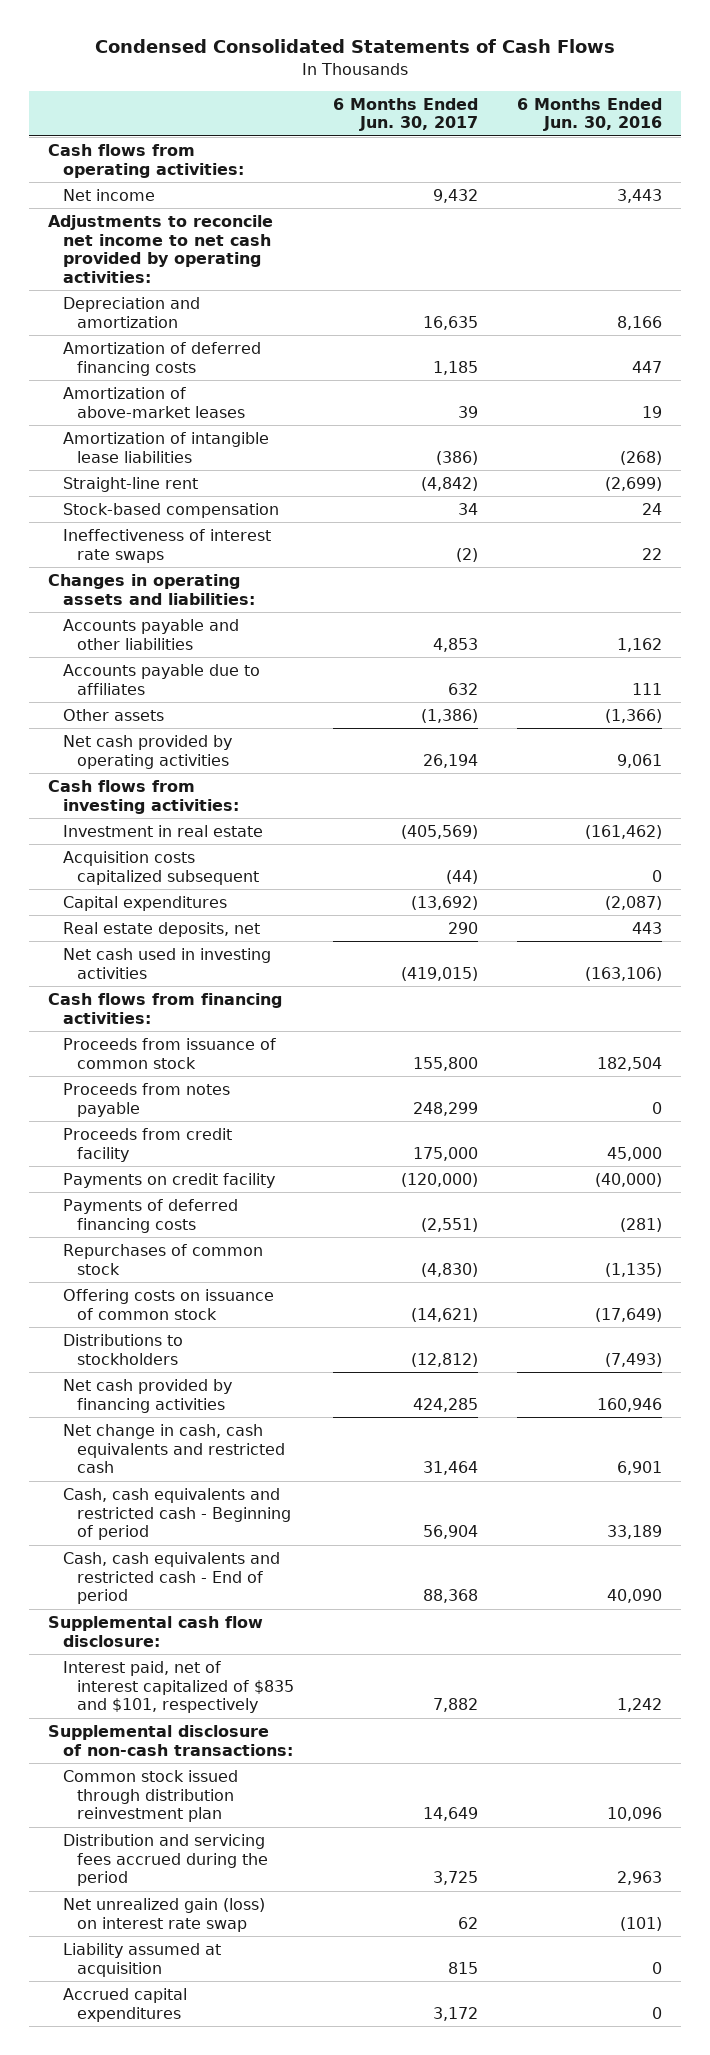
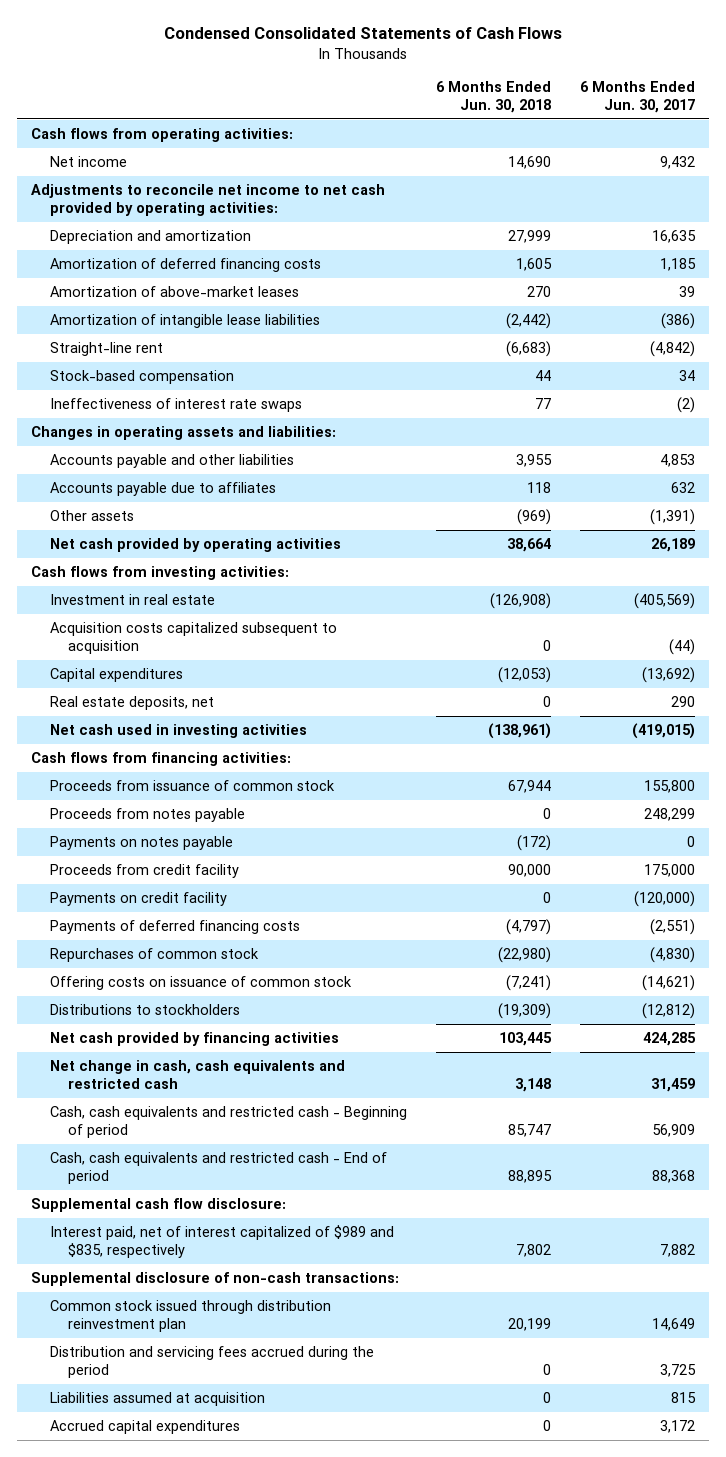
[516,97,662,132] 6 Months Ended Jun. 30, 2016 -> none
none -> [435,80,551,114] 6 Months Ended Jun. 30, 2018
[420,708,478,723] (1,386) -> [649,508,695,525] (1,391)
[422,753,478,768] 26,194 -> [650,537,695,552] 26,189
[62,850,260,885] Acquisition costs capitalized subsequent -> [49,621,337,655] Acquisition costs capitalized subsequent to acquisition
none -> [49,835,233,850] Payments on notes payable
[422,1461,478,1476] 31,464 -> [650,1078,695,1093] 31,459
[422,1525,478,1540] 56,904 -> [651,1124,695,1138] 56,909
[62,1660,295,1714] Interest paid, net of interest capitalized of $835 and $101, respectively -> [49,1224,394,1259] Interest paid, net of interest capitalized of $989 and $835, respectively
[62,1897,265,1932] Net unrealized gain (loss) on interest rate swap -> none
[62,1942,221,1977] Liability assumed at acquisition -> [49,1391,265,1406] Liabilities assumed at acquisition

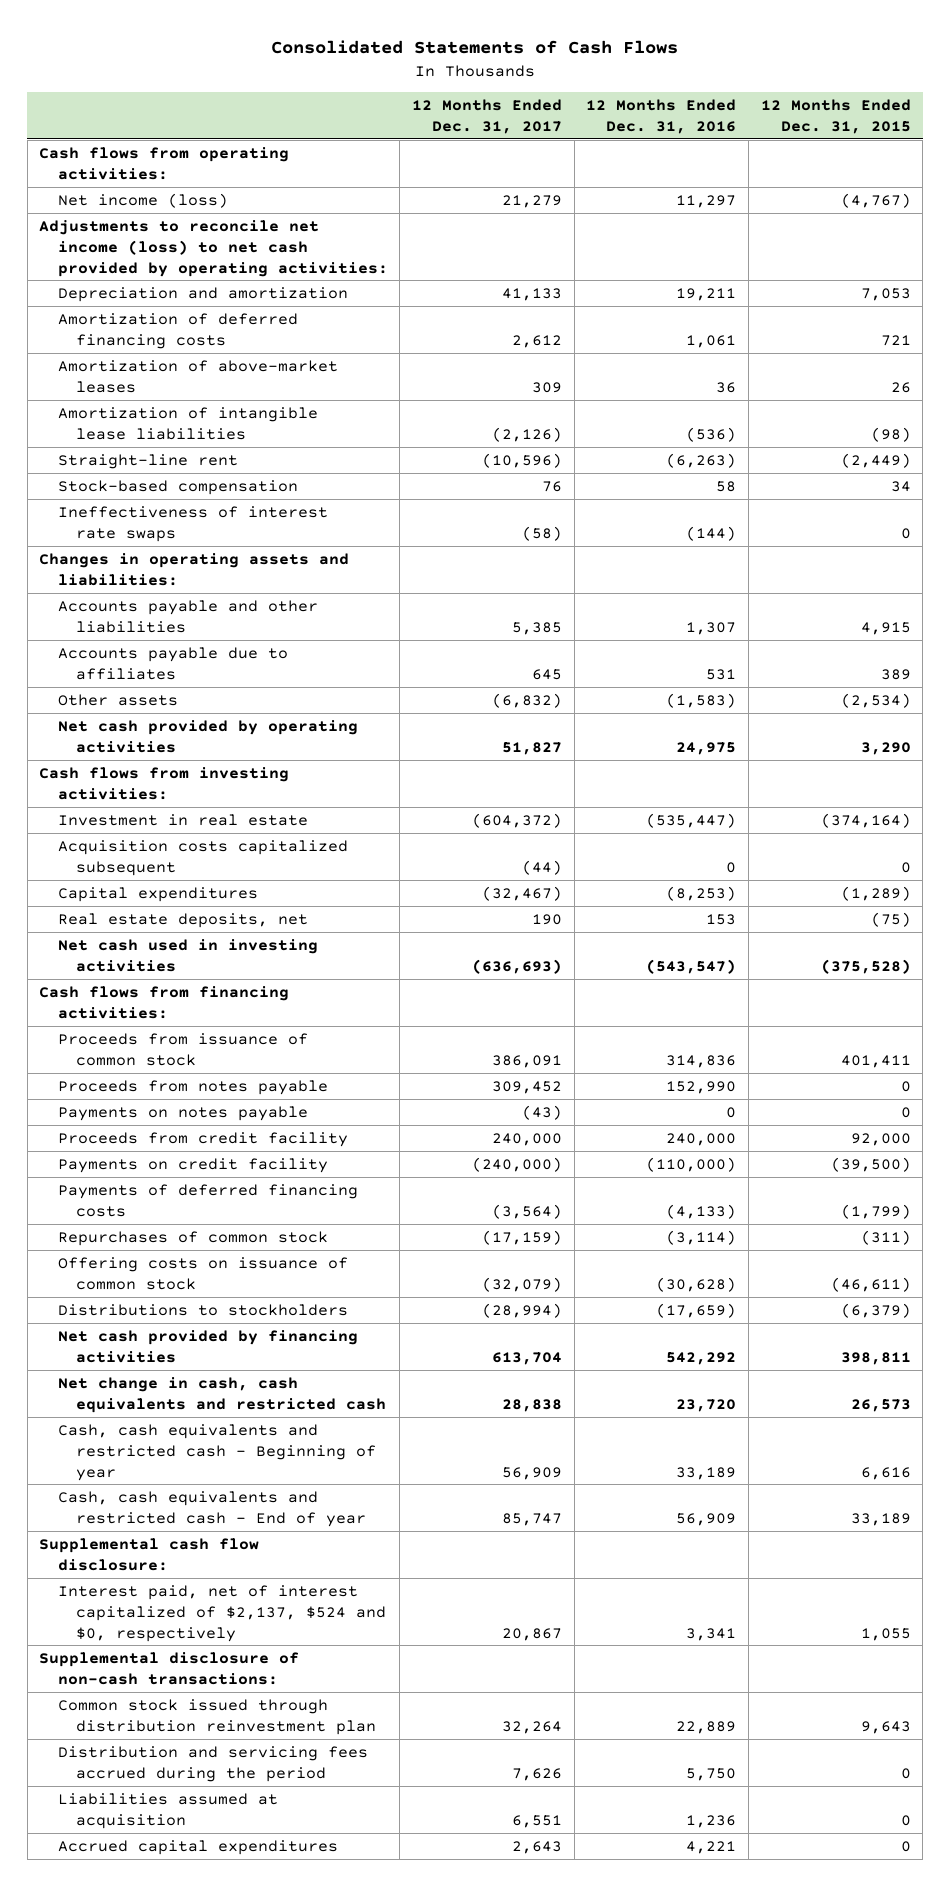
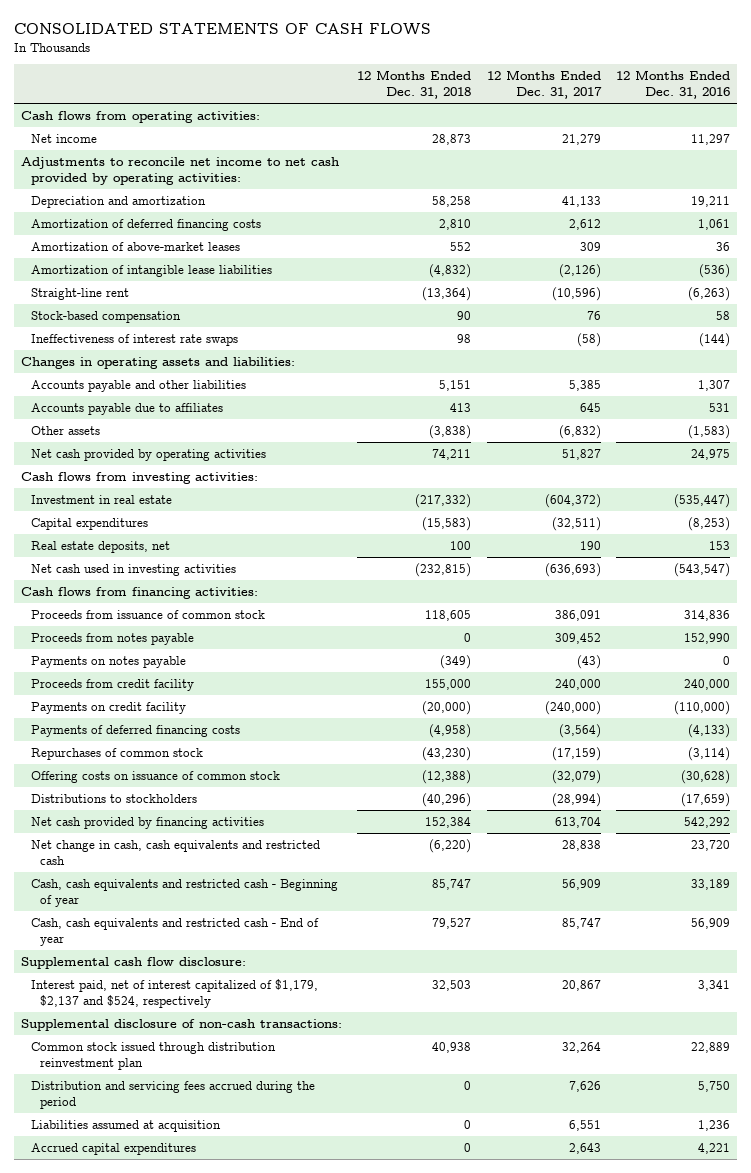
[270,39,678,54] Consolidated Statements of Cash Flows -> [13,22,431,35] CONSOLIDATED STATEMENTS OF CASH FLOWS
[760,99,911,134] 12 Months Ended Dec. 31, 2015 -> none
none -> [357,70,472,100] 12 Months Ended Dec. 31, 2018
[57,192,228,208] Net income (loss) -> [30,133,97,143] Net income
[39,219,388,277] Adjustments to reconcile net income (loss) to net cash provided by operating activities: -> [21,156,340,185] Adjustments to reconcile net income to net cash provided by operating activities:
[57,839,348,876] Acquisition costs capitalized subsequent -> none
[481,885,562,901] (32,467) -> [551,516,601,531] (32,511)
[57,1584,386,1642] Interest paid, net of interest capitalized of $2,137, $524 and $0, respectively -> [30,978,318,1008] Interest paid, net of interest capitalized of $1,179, $2,137 and $524, respectively

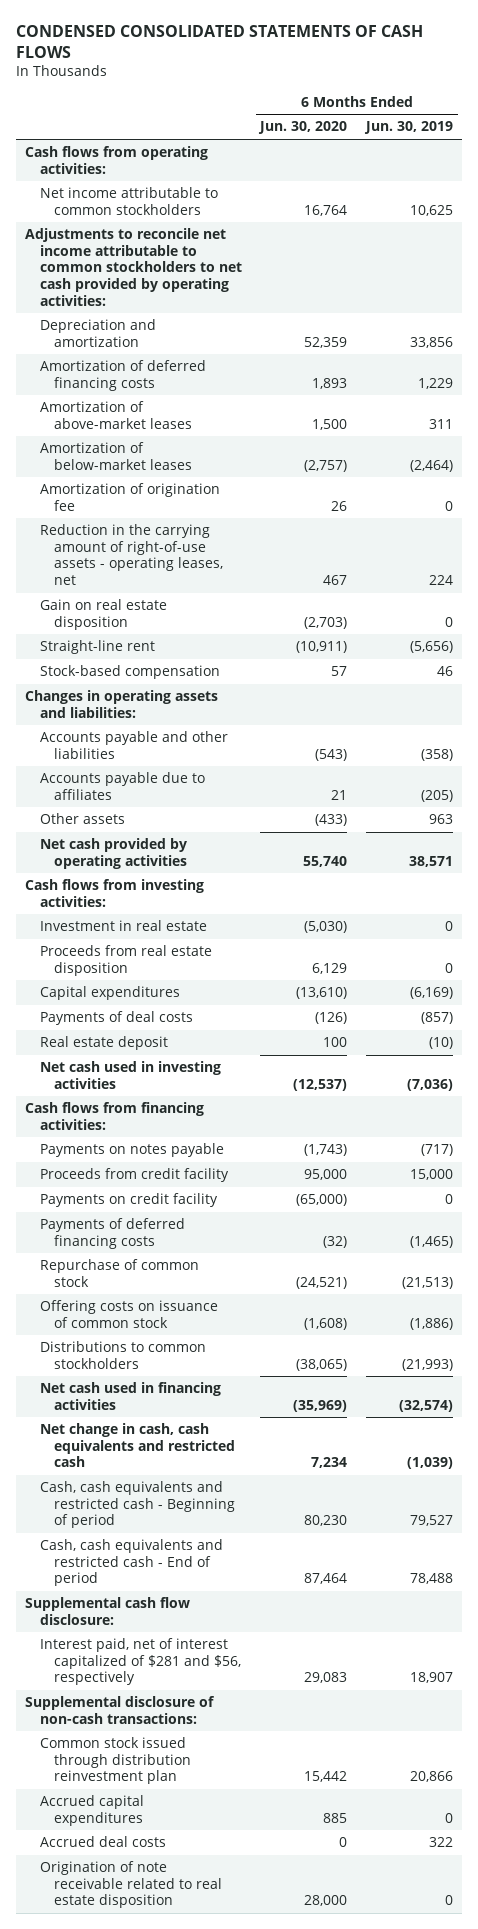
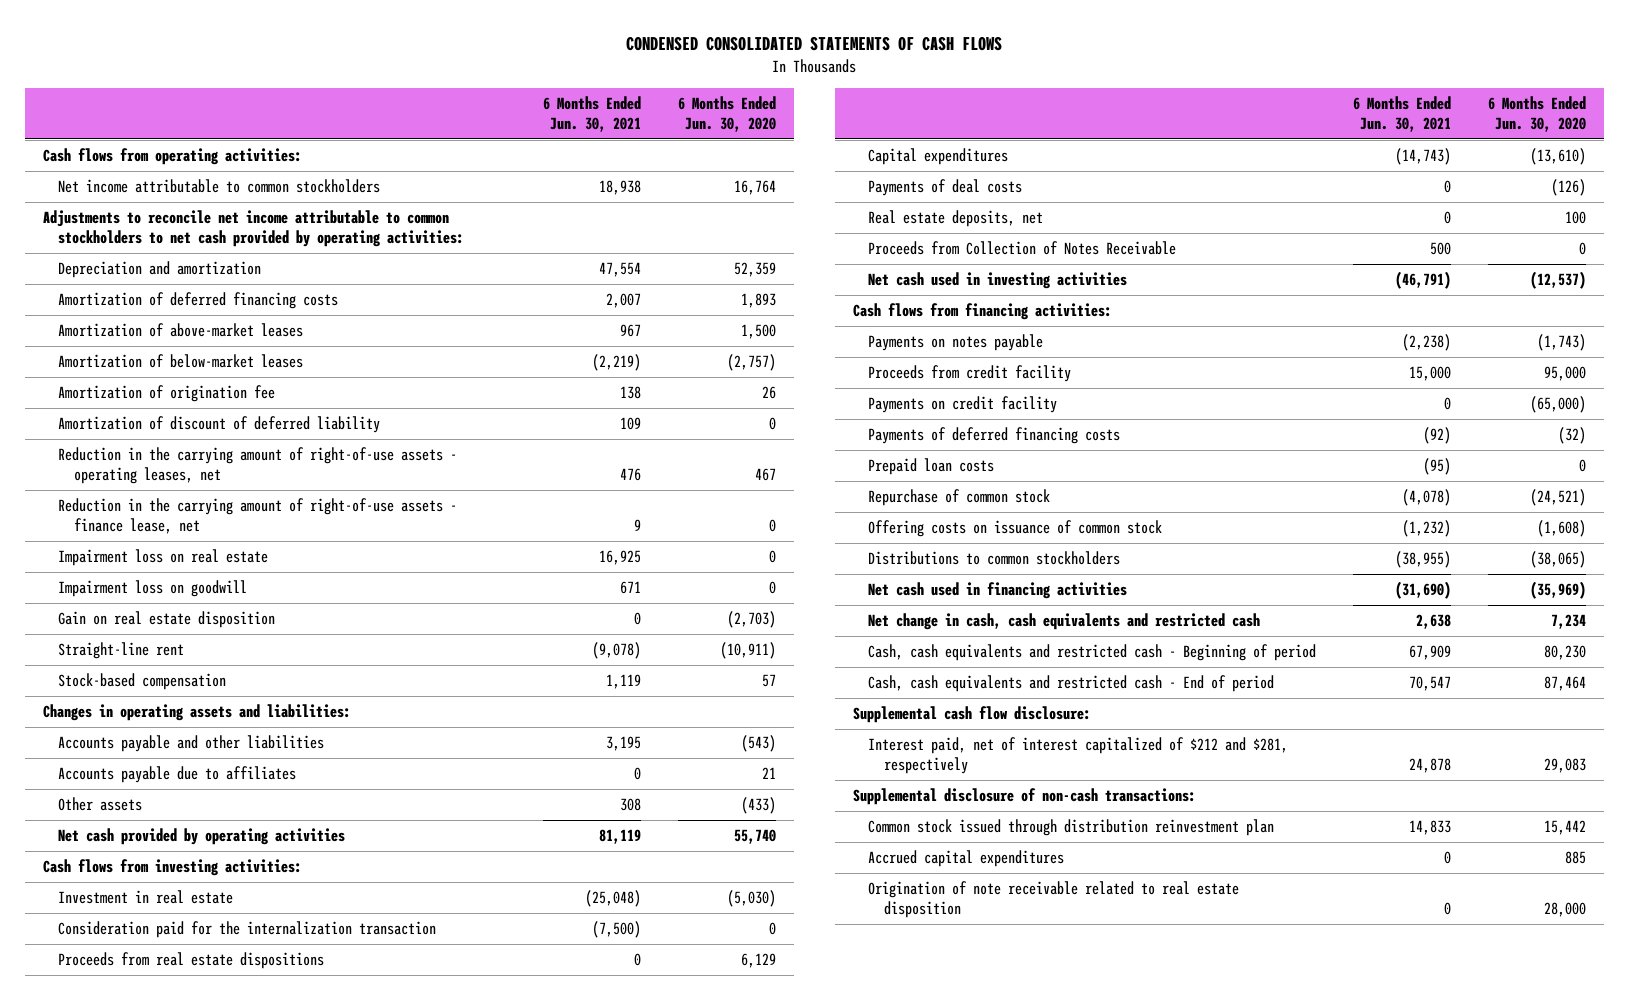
[364,121,454,135] Jun. 30, 2019 -> none
none -> [543,96,642,132] 6 Months Ended Jun. 30, 2021
none -> [58,416,381,434] Amortization of discount of deferred liability
none -> [58,498,458,534] Reduction in the carrying amount of right-of-use assets - finance lease, net
none -> [58,549,269,567] Impairment loss on real estate
none -> [58,580,248,598] Impairment loss on goodwill
none -> [58,921,437,939] Consideration paid for the internalization transaction
[39,945,212,976] Proceeds from real estate disposition -> [58,952,325,970] Proceeds from real estate dispositions
[39,1036,168,1051] Real estate deposit -> [868,210,1044,228] Real estate deposits, net
none -> [868,241,1177,256] Proceeds from Collection of Notes Receivable
none -> [868,458,995,476] Prepaid loan costs
[39,1638,242,1686] Interest paid, net of interest capitalized of $281 and $56, respectively -> [868,737,1289,774] Interest paid, net of interest capitalized of $212 and $281, respectively
[39,1836,166,1848] Accrued deal costs -> none

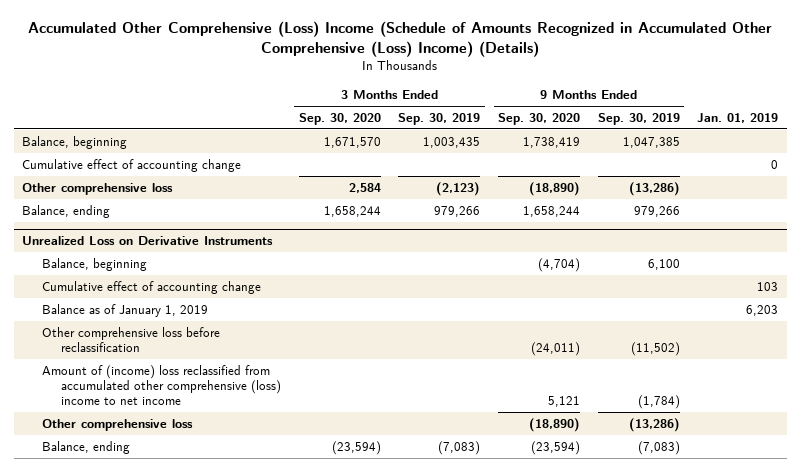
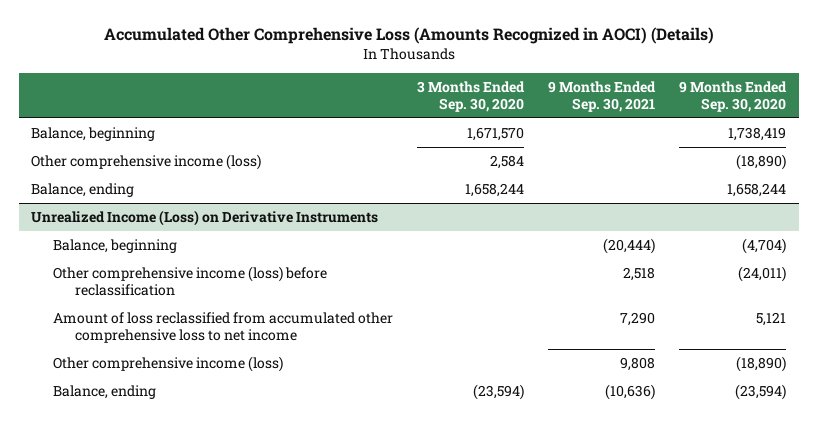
[28,21,773,58] Accumulated Other Comprehensive (Loss) Income (Schedule of Amounts Recognized in Accumulated Other Comprehensive (Loss) Income) (Details) -> [103,27,714,45] Accumulated Other Comprehensive Loss (Amounts Recognized in AOCI) (Details)
[398,112,481,125] Sep. 30, 2019 -> none
[597,112,680,125] Sep. 30, 2019 -> none
[697,112,779,123] Jan. 01, 2019 -> none
none -> [548,80,657,112] 9 Months Ended Sep. 30, 2021
[22,158,242,172] Cumulative effect of accounting change -> none
[22,182,174,195] Other comprehensive loss -> [30,153,261,170] Other comprehensive income (loss)
[22,236,274,246] Unrealized Loss on Derivative Instruments -> [30,209,378,226] Unrealized Income (Loss) on Derivative Instruments
[41,280,261,294] Cumulative effect of accounting change -> none
[41,303,208,317] Balance as of January 1, 2019 -> none
[41,326,220,353] Other comprehensive loss before reclassification -> [52,265,327,297] Other comprehensive income (loss) before reclassification
[41,364,282,406] Amount of (income) loss reclassified from accumulated other comprehensive (loss) income to net income -> [52,311,393,344] Amount of loss reclassified from accumulated other comprehensive loss to net income
[41,418,193,431] Other comprehensive loss -> [52,355,283,372] Other comprehensive income (loss)

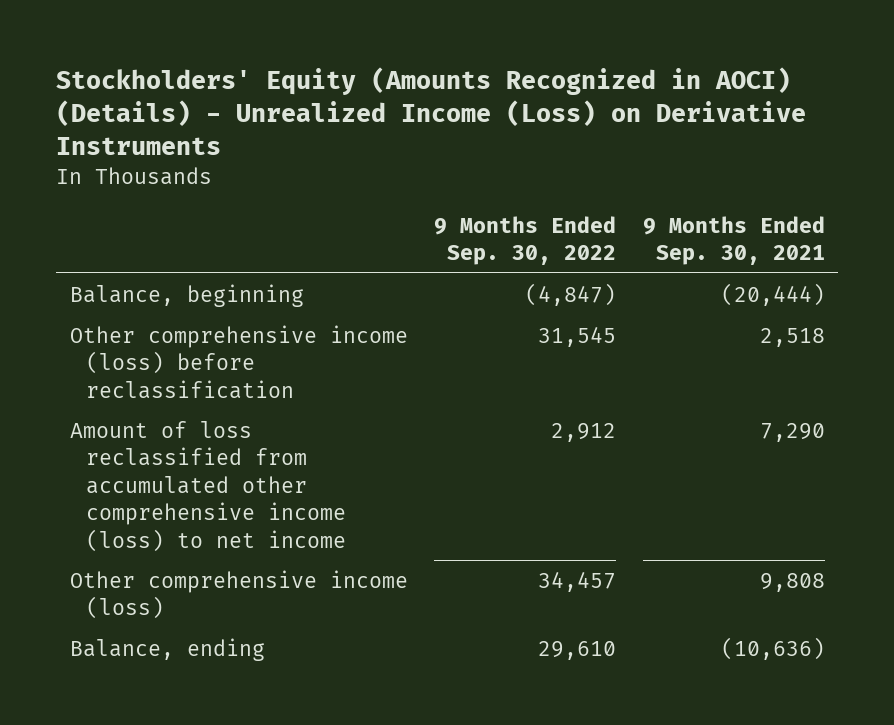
[103,27,714,45] Accumulated Other Comprehensive Loss (Amounts Recognized in AOCI) (Details) -> [56,67,807,156] Stockholders' Equity (Amounts Recognized in AOCI) (Details) - Unrealized Income (Loss) on Derivative Instruments
[416,80,525,112] 3 Months Ended Sep. 30, 2020 -> none
[679,80,788,112] 9 Months Ended Sep. 30, 2020 -> none
none -> [434,215,617,266] 9 Months Ended Sep. 30, 2022
[30,126,155,141] Balance, beginning -> none
[30,153,261,170] Other comprehensive income (loss) -> none
[30,182,134,197] Balance, ending -> none
[30,209,378,226] Unrealized Income (Loss) on Derivative Instruments -> none
[52,311,393,344] Amount of loss reclassified from accumulated other comprehensive loss to net income -> [69,420,346,552] Amount of loss reclassified from accumulated other comprehensive income (loss) to net income

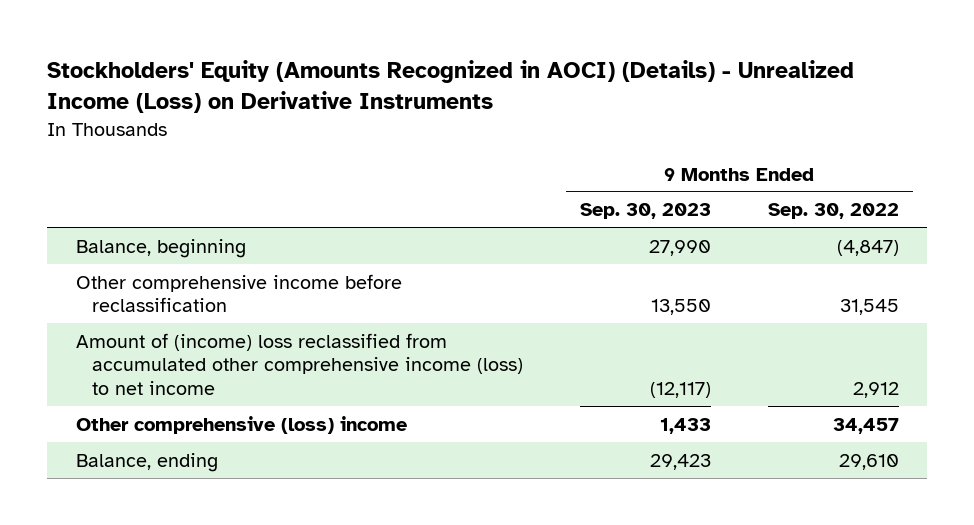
[642,215,825,266] 9 Months Ended Sep. 30, 2021 -> none
none -> [579,203,711,220] Sep. 30, 2023
[69,324,408,399] Other comprehensive income (loss) before reclassification -> [75,273,402,313] Other comprehensive income before reclassification
[69,420,346,552] Amount of loss reclassified from accumulated other comprehensive income (loss) to net income -> [75,332,523,396] Amount of (income) loss reclassified from accumulated other comprehensive income (loss) to net income
[69,569,408,620] Other comprehensive income (loss) -> [75,415,407,434] Other comprehensive (loss) income

